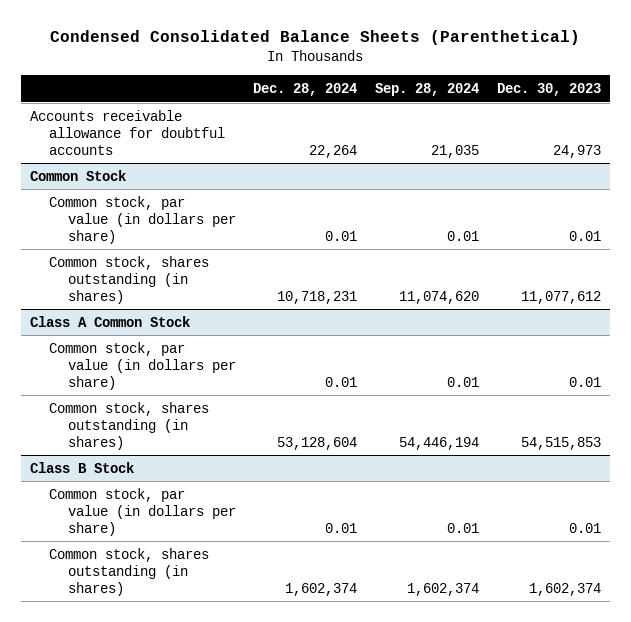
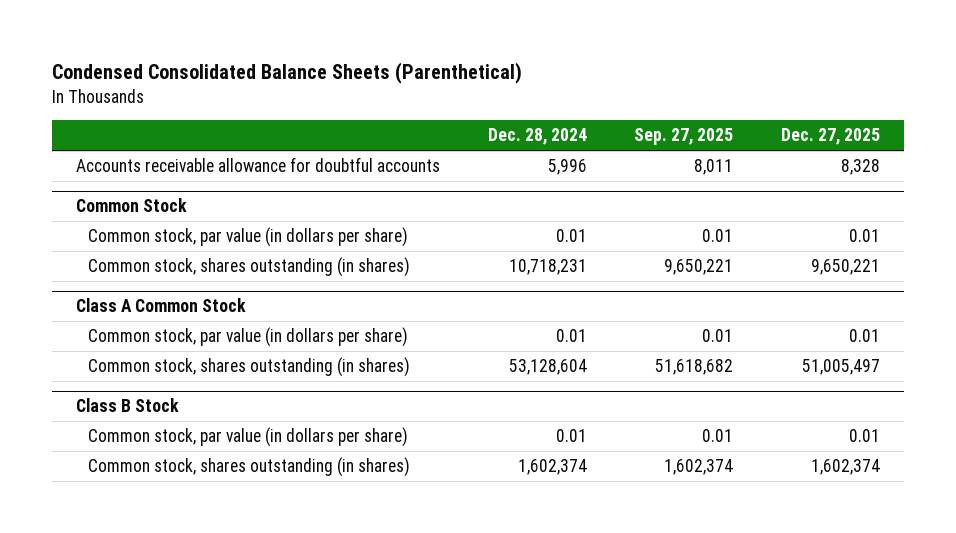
[375,82,480,96] Sep. 28, 2024 -> none
[496,82,601,96] Dec. 30, 2023 -> none
none -> [634,128,734,146] Sep. 27, 2025
none -> [780,128,880,146] Dec. 27, 2025
[309,144,358,158] 22,264 -> [547,159,587,176] 5,996

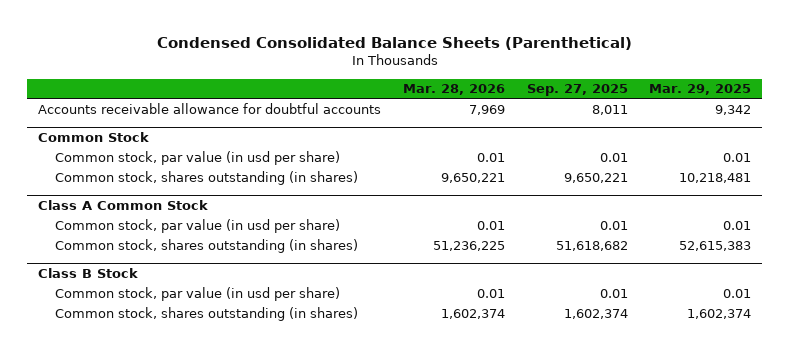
[487,128,587,146] Dec. 28, 2024 -> none
[780,128,880,146] Dec. 27, 2025 -> none
none -> [402,84,505,96] Mar. 28, 2026
none -> [649,84,752,96] Mar. 29, 2025
[88,227,409,248] Common stock, par value (in dollars per share) -> [54,150,340,165] Common stock, par value (in usd per share)
[88,327,409,348] Common stock, par value (in dollars per share) -> [54,218,340,233] Common stock, par value (in usd per share)
[88,427,409,448] Common stock, par value (in dollars per share) -> [54,286,340,301] Common stock, par value (in usd per share)

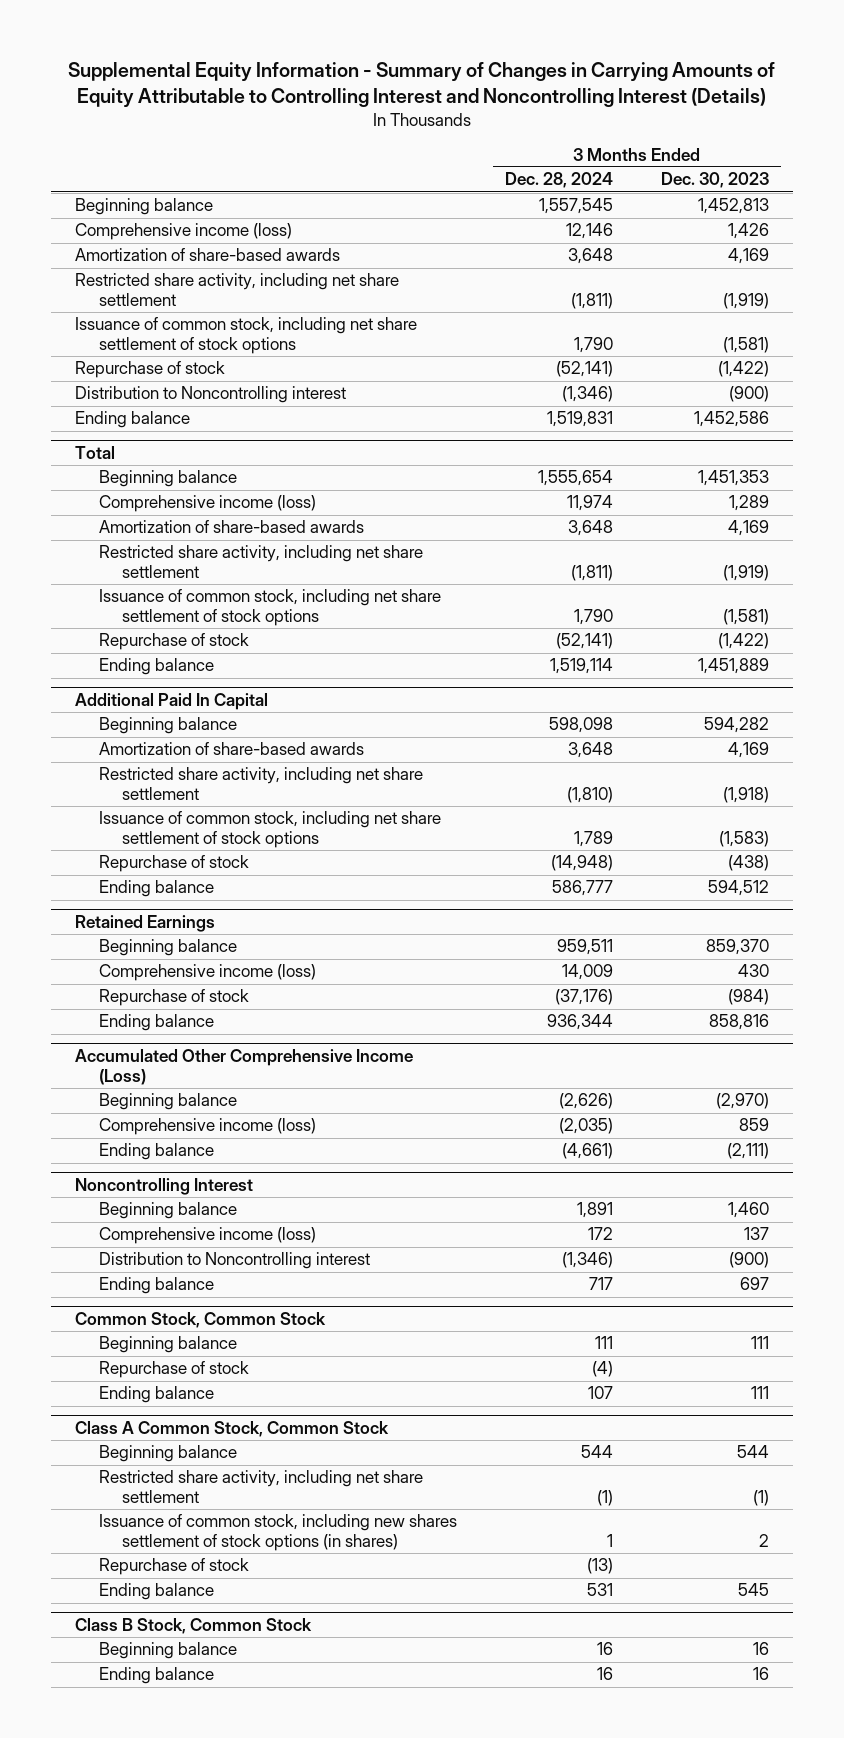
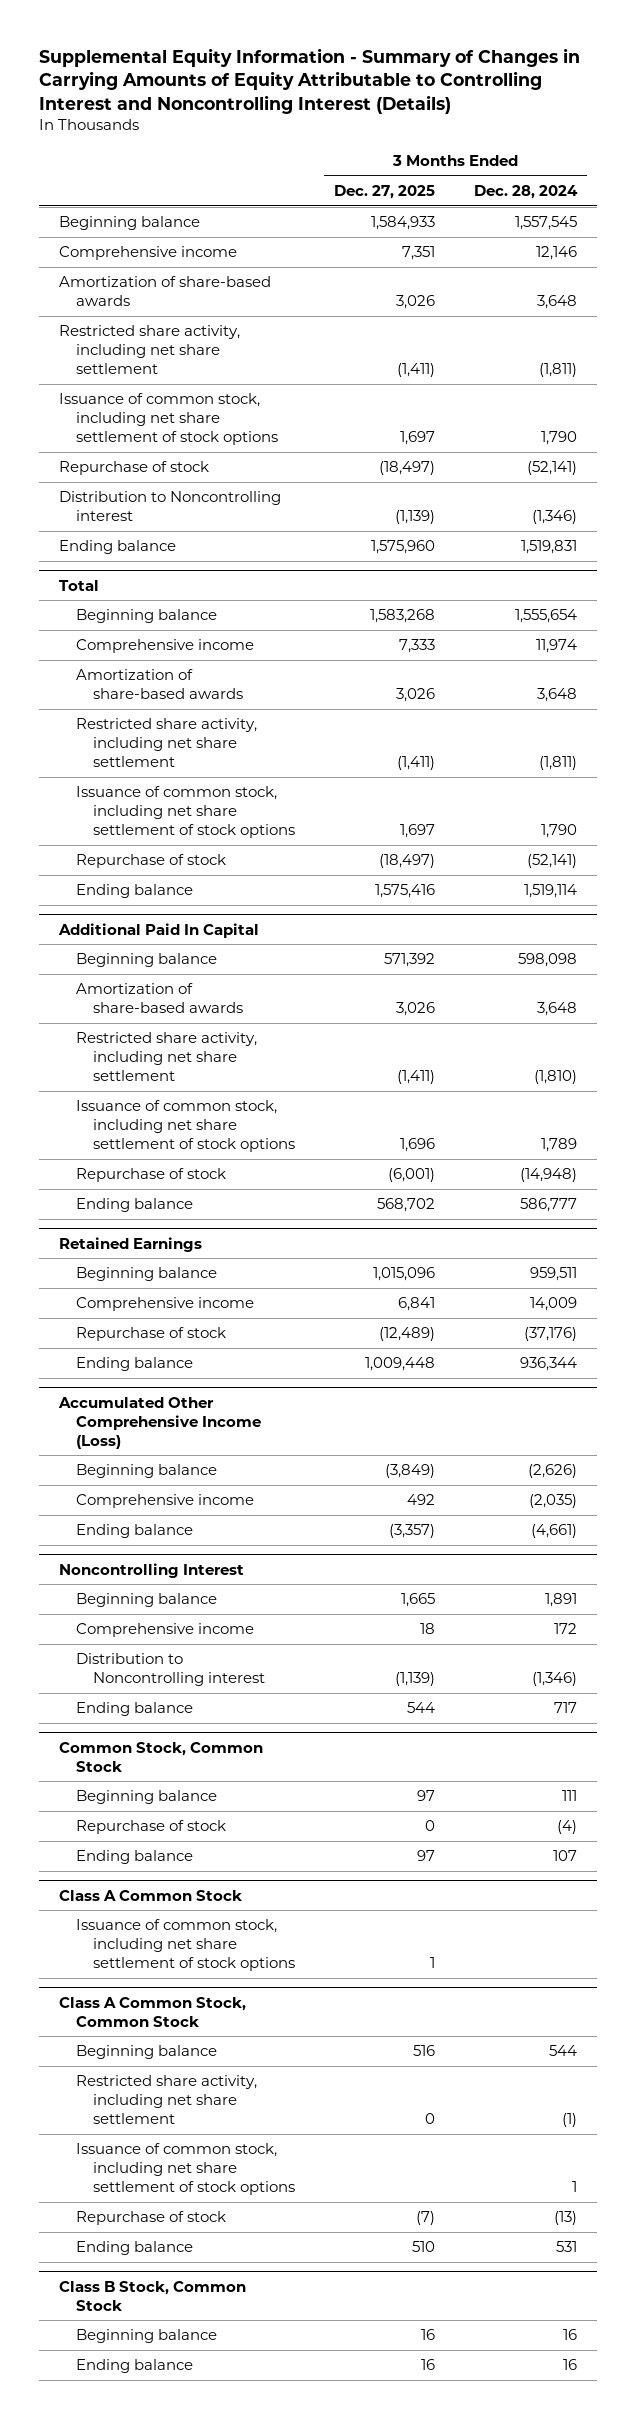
[661,172,770,189] Dec. 30, 2023 -> none
none -> [334,184,436,199] Dec. 27, 2025
[75,223,293,241] Comprehensive income (loss) -> [58,246,237,261] Comprehensive income
[98,495,316,513] Comprehensive income (loss) -> [75,639,254,654] Comprehensive income
[98,964,316,982] Comprehensive income (loss) -> [75,1297,254,1312] Comprehensive income
[98,1118,316,1136] Comprehensive income (loss) -> [75,1494,254,1509] Comprehensive income
[98,1227,316,1245] Comprehensive income (loss) -> [75,1623,254,1638] Comprehensive income
none -> [58,1889,242,1901] Class A Common Stock
none -> [75,1919,295,1972] Issuance of common stock, including net share settlement of stock options
[98,1514,457,1552] Issuance of common stock, including new shares settlement of stock options (in shares) -> [75,2143,295,2196] Issuance of common stock, including net share settlement of stock options

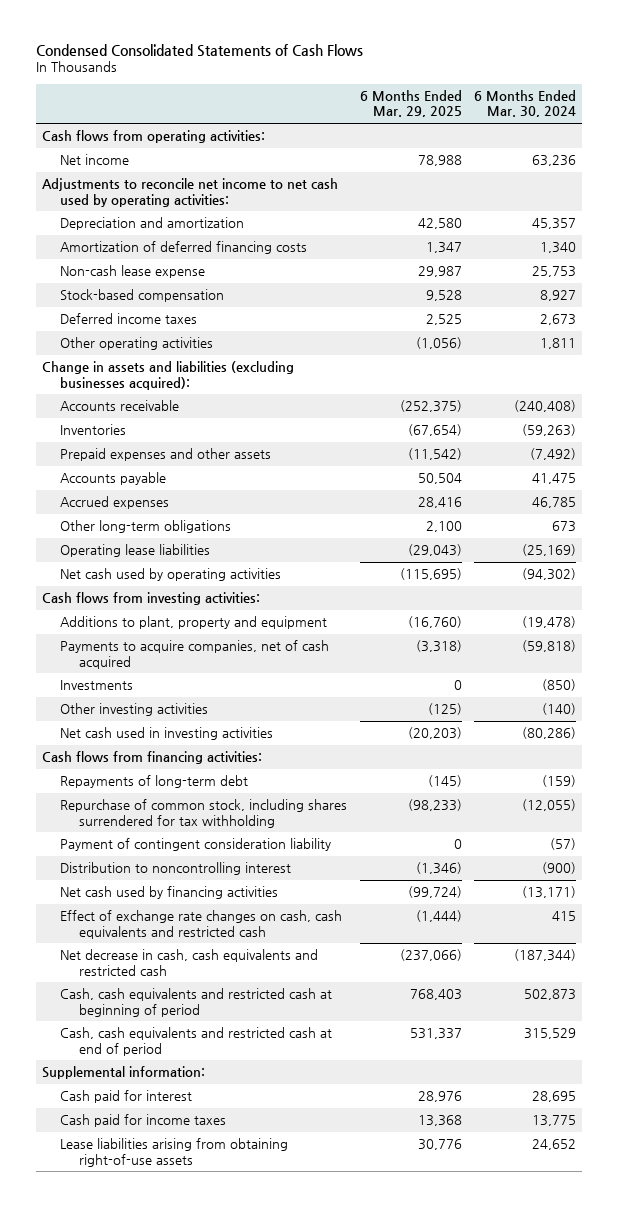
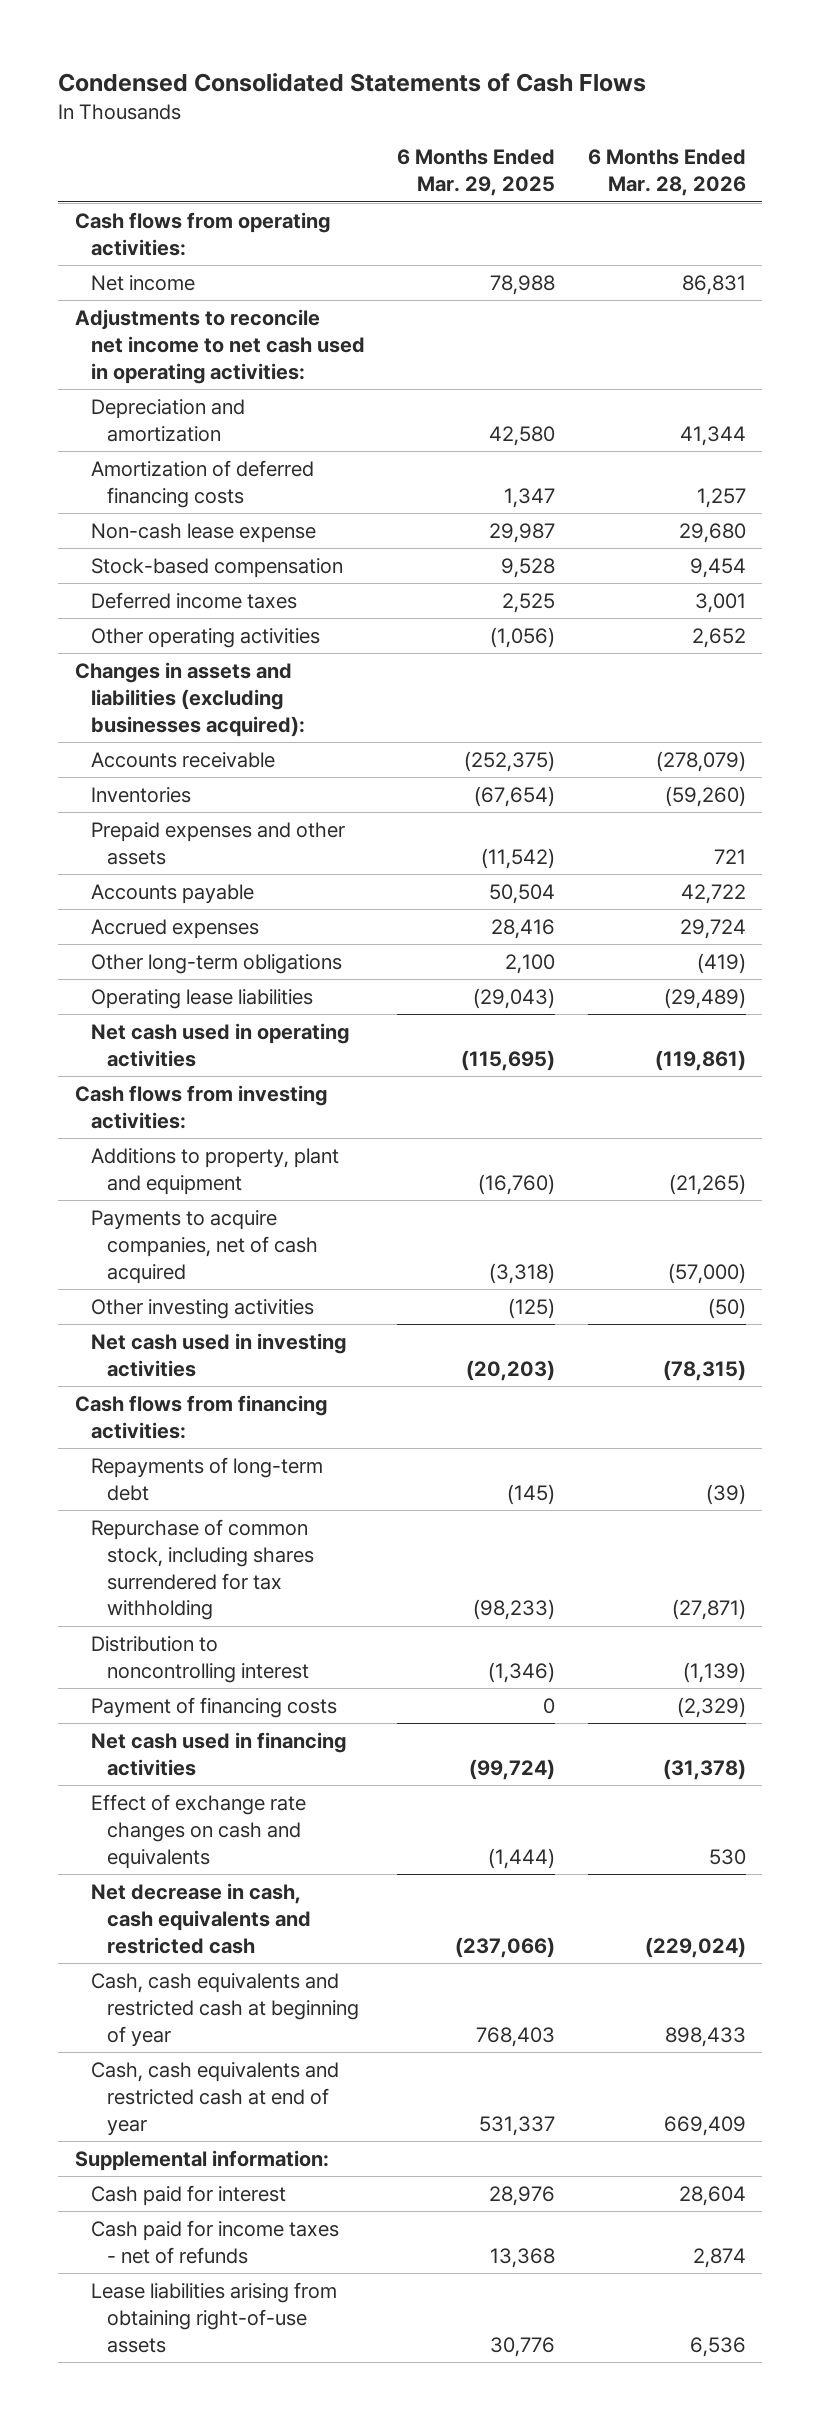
[474,89,577,118] 6 Months Ended Mar. 30, 2024 -> none
none -> [587,149,746,197] 6 Months Ended Mar. 28, 2026
[42,178,339,207] Adjustments to reconcile net income to net cash used by operating activities: -> [74,309,365,384] Adjustments to reconcile net income to net cash used in operating activities:
[42,361,295,390] Change in assets and liabilities (excluding businesses acquired): -> [74,662,305,737] Changes in assets and liabilities (excluding businesses acquired):
[60,568,282,582] Net cash used by operating activities -> [90,1023,349,1067] Net cash used in operating activities
[60,616,328,630] Additions to plant, property and equipment -> [90,1148,339,1195] Additions to property, plant and equipment
[60,680,134,691] Investments -> none
[60,838,332,852] Payment of contingent consideration liability -> none
none -> [90,1697,337,1719] Payment of financing costs
[60,886,279,900] Net cash used by financing activities -> [90,1732,346,1776] Net cash used in financing activities
[60,910,343,939] Effect of exchange rate changes on cash, cash equivalents and restricted cash -> [90,1794,306,1869] Effect of exchange rate changes on cash and equivalents
[60,988,333,1017] Cash, cash equivalents and restricted cash at beginning of period -> [90,1973,360,2047] Cash, cash equivalents and restricted cash at beginning of year
[60,1027,333,1056] Cash, cash equivalents and restricted cash at end of period -> [90,2062,339,2136] Cash, cash equivalents and restricted cash at end of year
[60,1114,227,1128] Cash paid for income taxes -> [90,2220,339,2264] Cash paid for income taxes - net of refunds

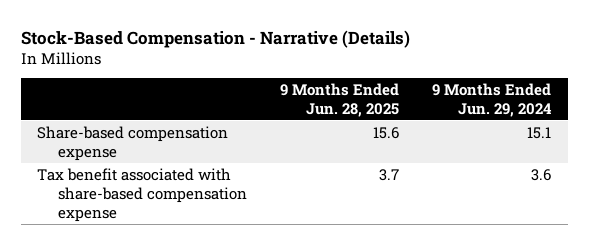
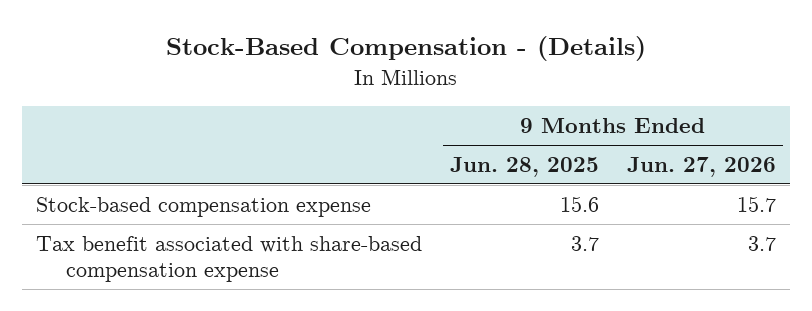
[20,29,410,48] Stock-Based Compensation - Narrative (Details) -> [165,36,646,62] Stock-Based Compensation - (Details)
[432,82,553,117] 9 Months Ended Jun. 29, 2024 -> none
none -> [626,156,776,177] Jun. 27, 2026
[37,125,229,161] Share-based compensation expense -> [35,196,371,217] Stock-based compensation expense

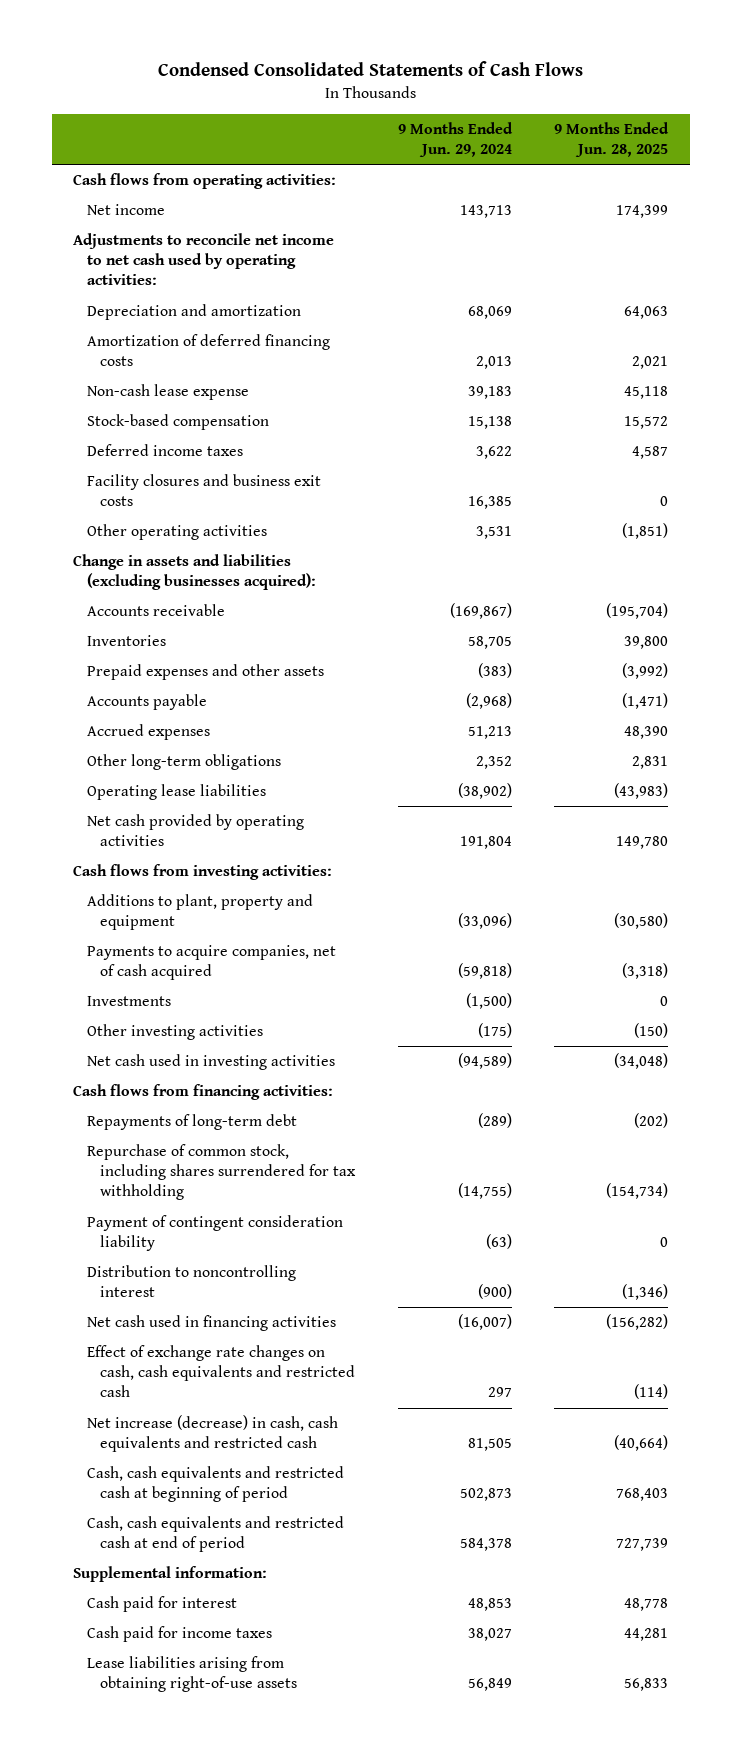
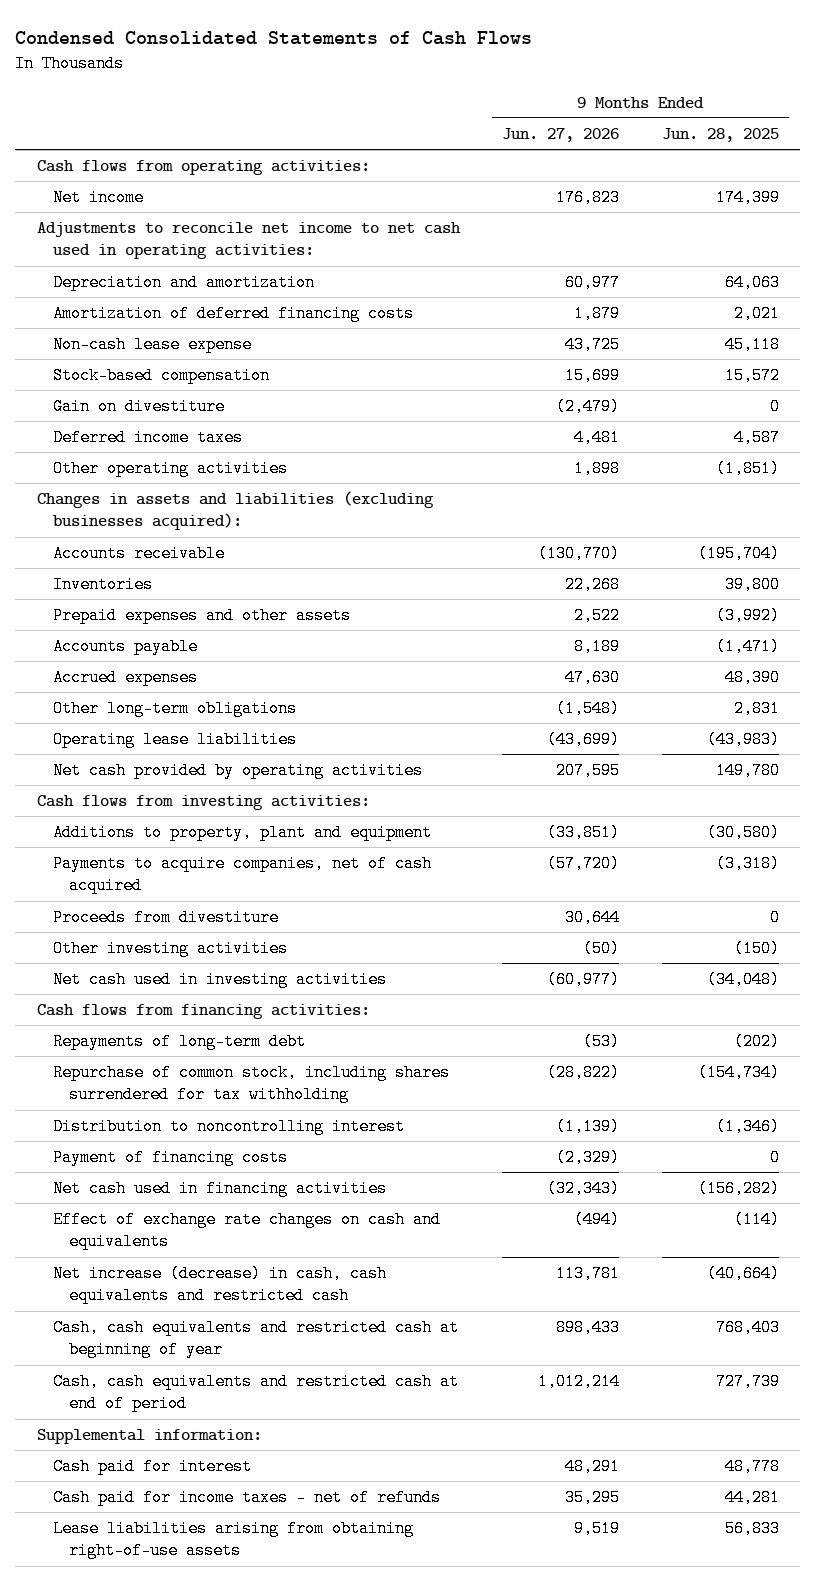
[397,121,513,158] 9 Months Ended Jun. 29, 2024 -> none
none -> [502,128,620,143] Jun. 27, 2026
[72,232,334,286] Adjustments to reconcile net income to net cash used by operating activities: -> [36,222,461,260] Adjustments to reconcile net income to net cash used in operating activities:
none -> [53,398,226,416] Gain on divestiture
[86,473,321,507] Facility closures and business exit costs -> none
[72,553,316,591] Change in assets and liabilities (excluding businesses acquired): -> [36,491,434,531] Changes in assets and liabilities (excluding businesses acquired):
[86,893,313,931] Additions to plant, property and equipment -> [53,824,433,842] Additions to property, plant and equipment
[86,995,171,1006] Investments -> none
none -> [53,909,280,927] Proceeds from divestiture
[86,1214,343,1252] Payment of contingent consideration liability -> none
none -> [53,1149,289,1167] Payment of financing costs
[86,1344,356,1398] Effect of exchange rate changes on cash, cash equivalents and restricted cash -> [53,1211,442,1251] Effect of exchange rate changes on cash and equivalents
[86,1465,344,1503] Cash, cash equivalents and restricted cash at beginning of period -> [53,1319,460,1359] Cash, cash equivalents and restricted cash at beginning of year
[86,1625,272,1642] Cash paid for income taxes -> [53,1489,442,1507] Cash paid for income taxes - net of refunds

